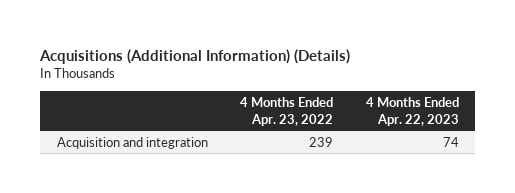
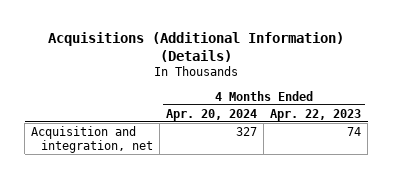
[240,97,334,126] 4 Months Ended Apr. 23, 2022 -> none
none -> [165,108,257,121] Apr. 20, 2024
[56,136,208,149] Acquisition and integration -> [31,125,153,153] Acquisition and integration, net

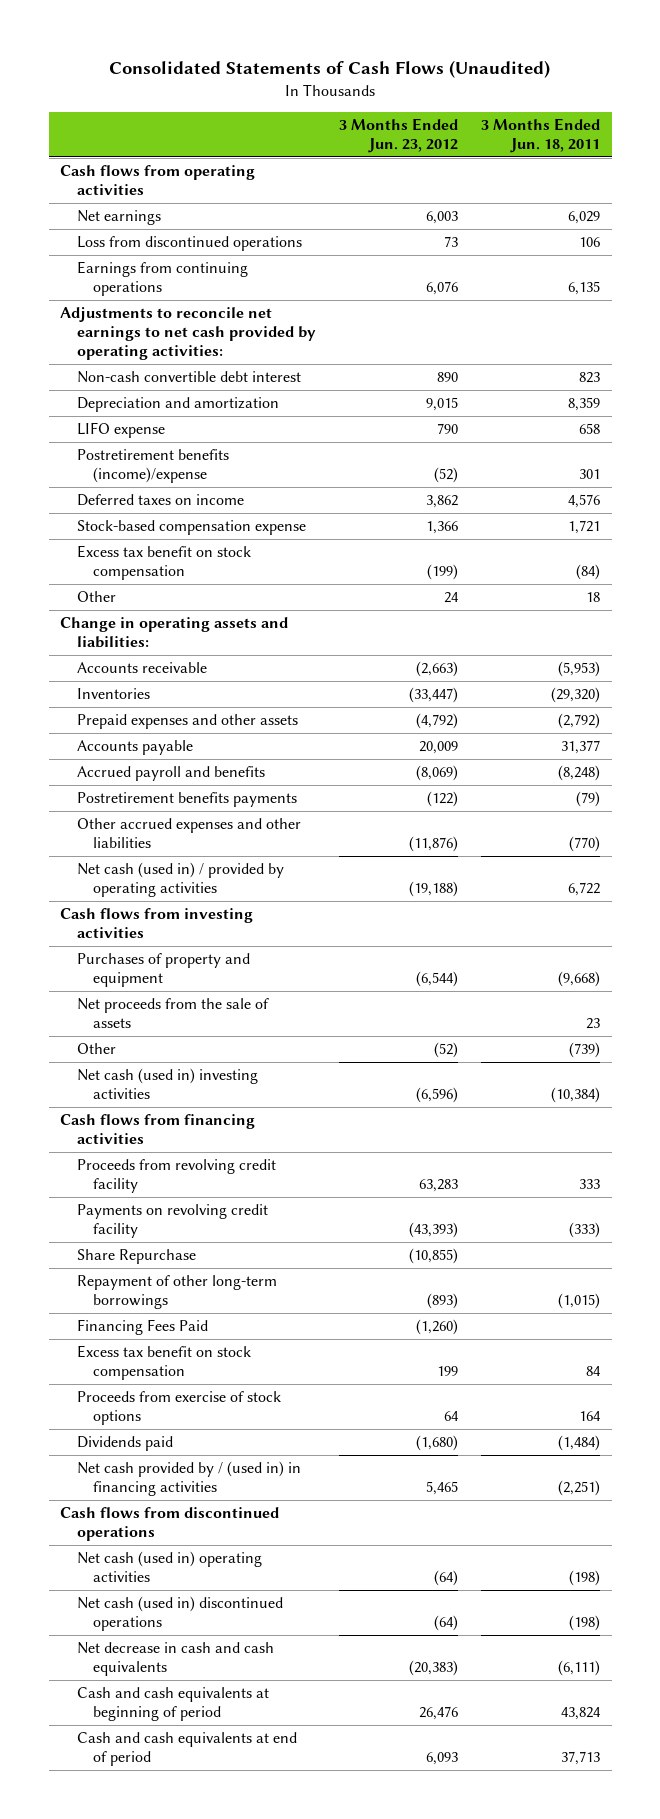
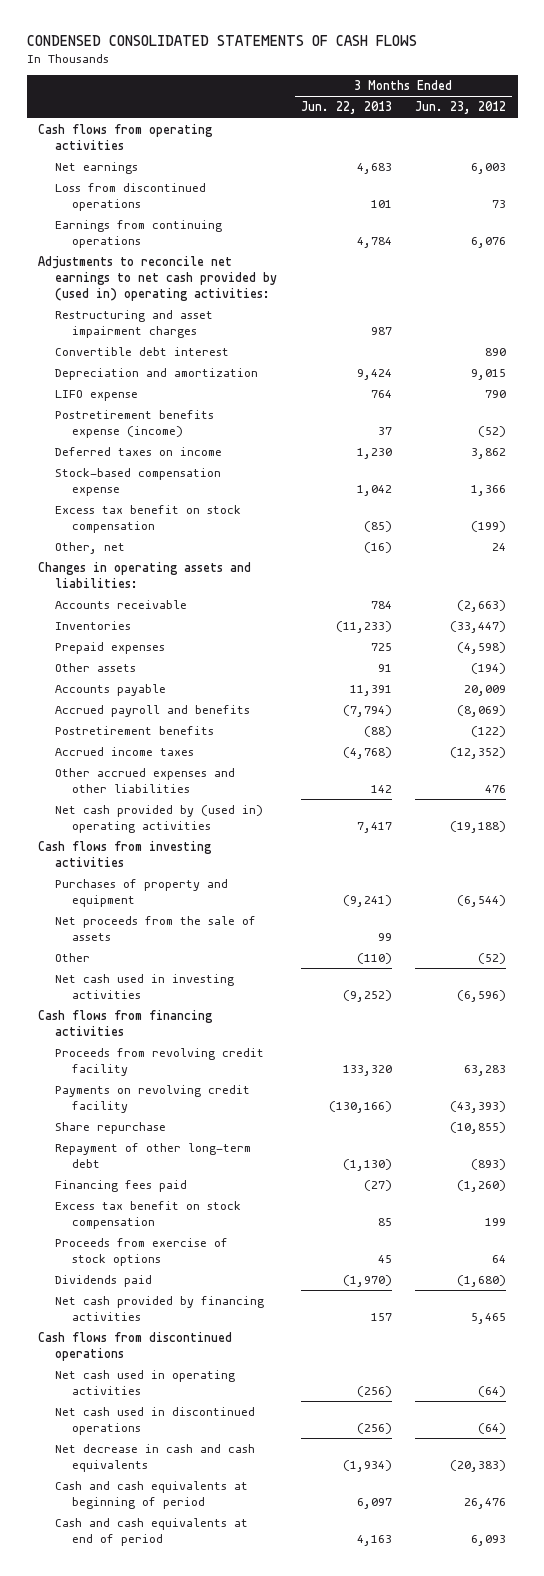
[109,59,551,78] Consolidated Statements of Cash Flows (Unaudited) -> [26,35,417,47] CONDENSED CONSOLIDATED STATEMENTS OF CASH FLOWS
[480,118,600,153] 3 Months Ended Jun. 18, 2011 -> none
none -> [300,101,392,115] Jun. 22, 2013
[60,307,316,361] Adjustments to reconcile net earnings to net cash provided by operating activities: -> [38,255,278,301] Adjustments to reconcile net earnings to net cash provided by (used in) operating activities:
none -> [55,309,214,338] Restructuring and asset impairment charges
[76,371,301,384] Non-cash convertible debt interest -> [55,346,230,356] Convertible debt interest
[76,449,229,484] Postretirement benefits (income)/expense -> [55,409,215,438] Postretirement benefits expense (income)
[76,591,116,603] Other -> [55,541,126,554] Other, net
[60,617,289,649] Change in operating assets and liabilities: -> [38,561,252,588] Changes in operating assets and liabilities:
[76,714,298,730] Prepaid expenses and other assets -> none
none -> [55,641,166,654] Prepaid expenses
none -> [55,662,137,672] Other assets
[76,792,297,808] Postretirement benefits payments -> [55,725,215,735] Postretirement benefits
none -> [55,746,195,756] Accrued income taxes
[408,836,458,853] (11,876) -> [484,784,506,793] 476
[76,862,284,898] Net cash (used in) / provided by operating activities -> [55,804,264,833] Net cash provided by (used in) operating activities
[76,1068,258,1100] Net cash (used in) investing activities -> [55,973,235,999] Net cash used in investing activities
[76,1249,196,1265] Share Repurchase -> [55,1121,167,1134] Share repurchase
[76,1275,277,1310] Repayment of other long-term borrowings -> [55,1142,252,1168] Repayment of other long-term debt
[76,1319,208,1336] Financing Fees Paid -> [55,1179,188,1192] Financing fees paid
[76,1461,301,1497] Net cash provided by / (used in) in financing activities -> [55,1295,265,1321] Net cash provided by financing activities
[76,1551,262,1583] Net cash (used in) operating activities -> [55,1369,236,1395] Net cash used in operating activities
[76,1596,283,1632] Net cash (used in) discontinued operations -> [55,1406,256,1435] Net cash used in discontinued operations

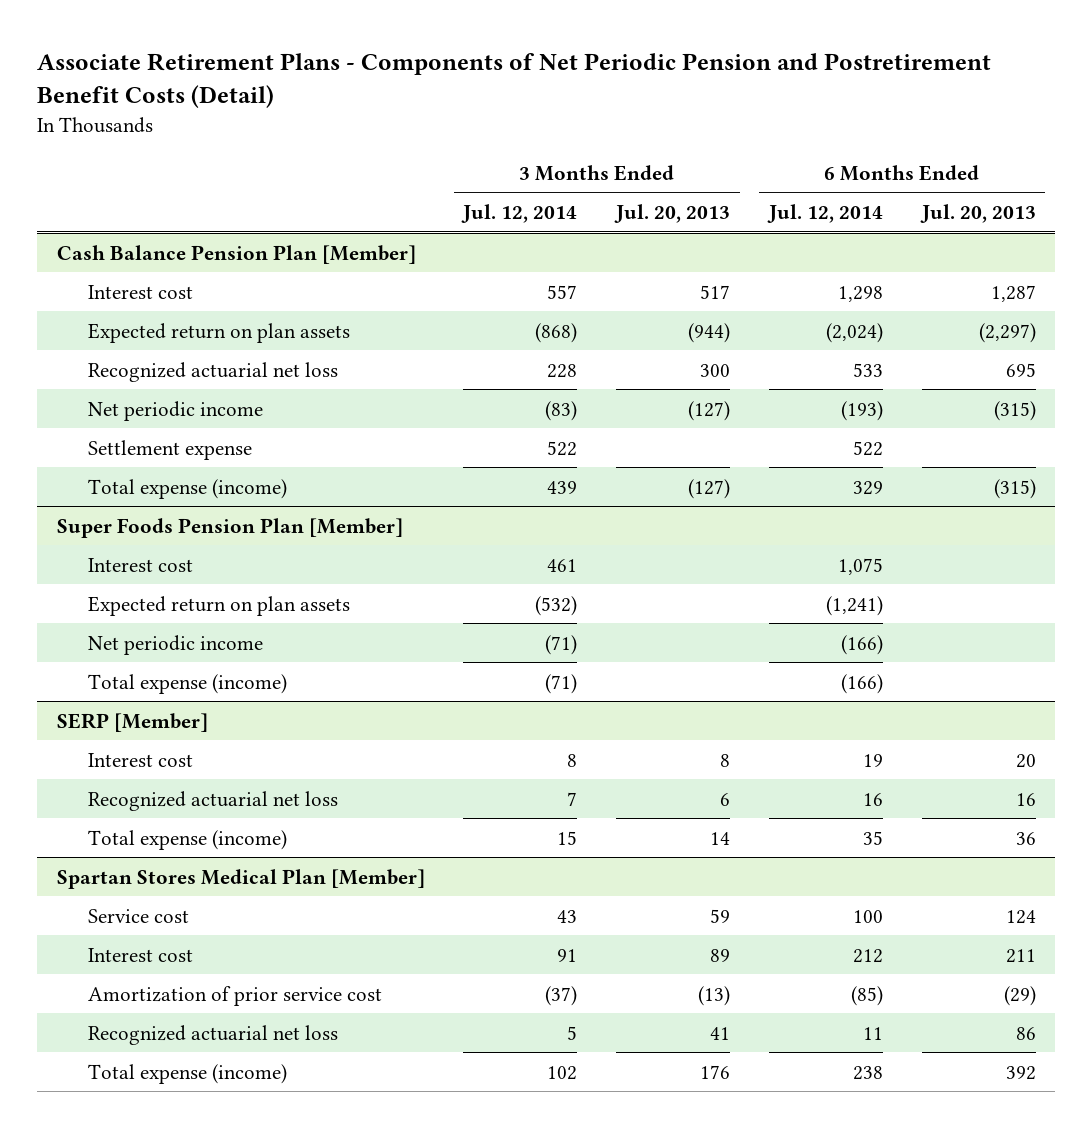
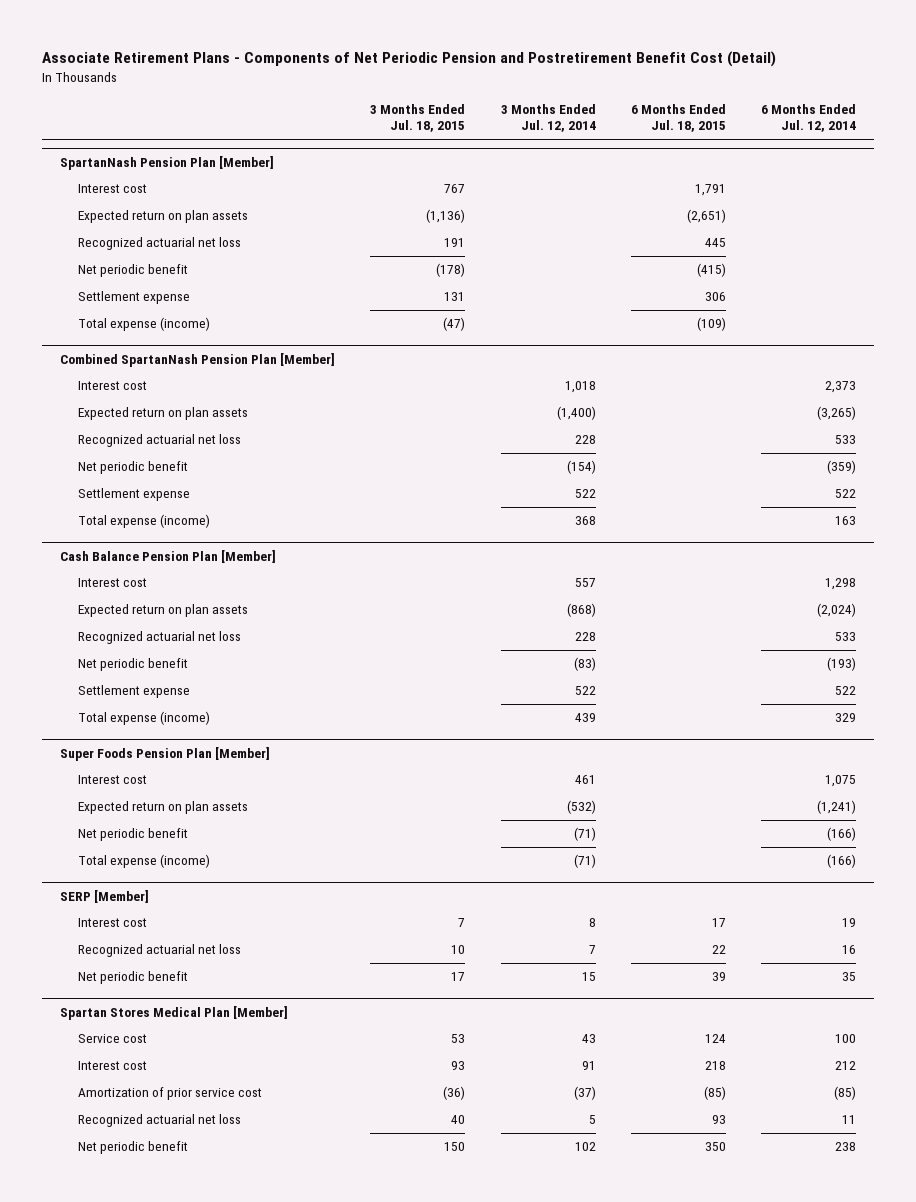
[37,53,992,109] Associate Retirement Plans - Components of Net Periodic Pension and Postretirement Benefit Costs (Detail) -> [42,51,777,68] Associate Retirement Plans - Components of Net Periodic Pension and Postretirement Benefit Cost (Detail)
[614,204,731,224] Jul. 20, 2013 -> none
[919,204,1036,224] Jul. 20, 2013 -> none
none -> [370,103,466,133] 3 Months Ended Jul. 18, 2015
none -> [630,103,726,133] 6 Months Ended Jul. 18, 2015
none -> [59,155,274,170] SpartanNash Pension Plan [Member]
none -> [78,184,148,194] Interest cost
none -> [78,210,249,224] Expected return on plan assets
none -> [78,237,242,251] Recognized actuarial net loss
none -> [78,264,189,278] Net periodic benefit
none -> [78,291,191,305] Settlement expense
none -> [78,317,211,332] Total expense (income)
none -> [59,352,335,367] Combined SpartanNash Pension Plan [Member]
none -> [78,381,148,391] Interest cost
none -> [78,407,249,421] Expected return on plan assets
none -> [78,434,242,448] Recognized actuarial net loss
none -> [78,461,189,475] Net periodic benefit
none -> [78,488,191,502] Settlement expense
none -> [78,514,211,529] Total expense (income)
[87,400,263,421] Net periodic income -> [78,658,189,672] Net periodic benefit
[87,634,263,655] Net periodic income -> [78,828,189,842] Net periodic benefit
[87,829,287,850] Total expense (income) -> [78,971,189,985] Net periodic benefit
[87,1063,287,1084] Total expense (income) -> [78,1141,189,1155] Net periodic benefit

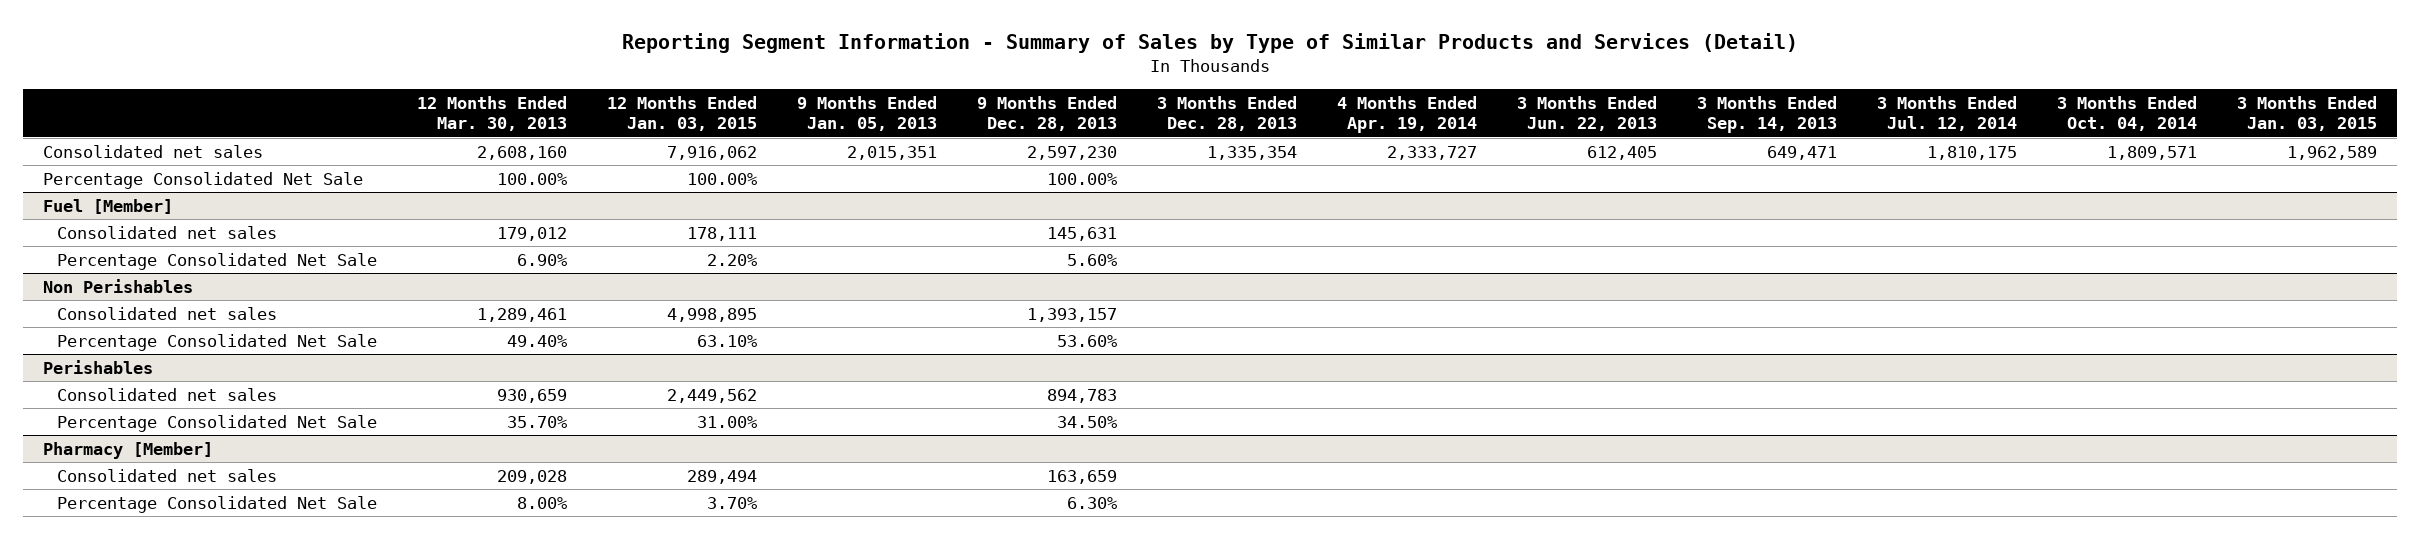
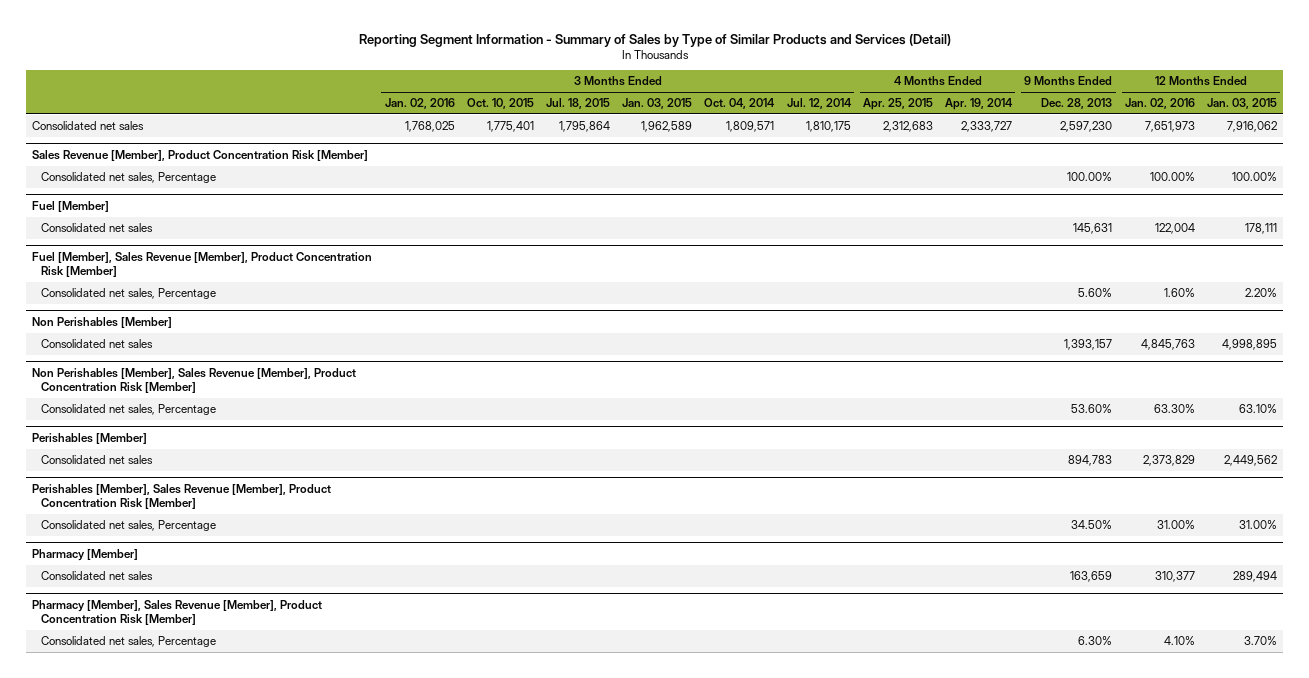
[417,95,568,132] 12 Months Ended Mar. 30, 2013 -> none
[797,95,938,132] 9 Months Ended Jan. 05, 2013 -> none
[1157,95,1298,132] 3 Months Ended Dec. 28, 2013 -> none
[1517,95,1658,132] 3 Months Ended Jun. 22, 2013 -> none
[1697,95,1838,134] 3 Months Ended Sep. 14, 2013 -> none
none -> [384,98,455,110] Jan. 02, 2016
none -> [466,98,534,110] Oct. 10, 2015
none -> [546,98,611,110] Jul. 18, 2015
none -> [862,98,933,111] Apr. 25, 2015
none -> [1124,98,1195,110] Jan. 02, 2016
none -> [32,149,369,161] Sales Revenue [Member], Product Concentration Risk [Member]
[43,171,364,189] Percentage Consolidated Net Sale -> [41,172,217,184] Consolidated net sales, Percentage
none -> [32,251,373,277] Fuel [Member], Sales Revenue [Member], Product Concentration Risk [Member]
[57,252,378,270] Percentage Consolidated Net Sale -> [41,288,217,300] Consolidated net sales, Percentage
[43,278,194,293] Non Perishables -> [32,316,173,328] Non Perishables [Member]
none -> [32,367,357,393] Non Perishables [Member], Sales Revenue [Member], Product Concentration Risk [Member]
[57,333,378,351] Percentage Consolidated Net Sale -> [41,404,217,416] Consolidated net sales, Percentage
[43,359,154,374] Perishables -> [32,432,148,444] Perishables [Member]
none -> [32,483,332,509] Perishables [Member], Sales Revenue [Member], Product Concentration Risk [Member]
[57,414,378,432] Percentage Consolidated Net Sale -> [41,520,217,532] Consolidated net sales, Percentage
none -> [32,599,323,625] Pharmacy [Member], Sales Revenue [Member], Product Concentration Risk [Member]
[57,495,378,513] Percentage Consolidated Net Sale -> [41,636,217,648] Consolidated net sales, Percentage

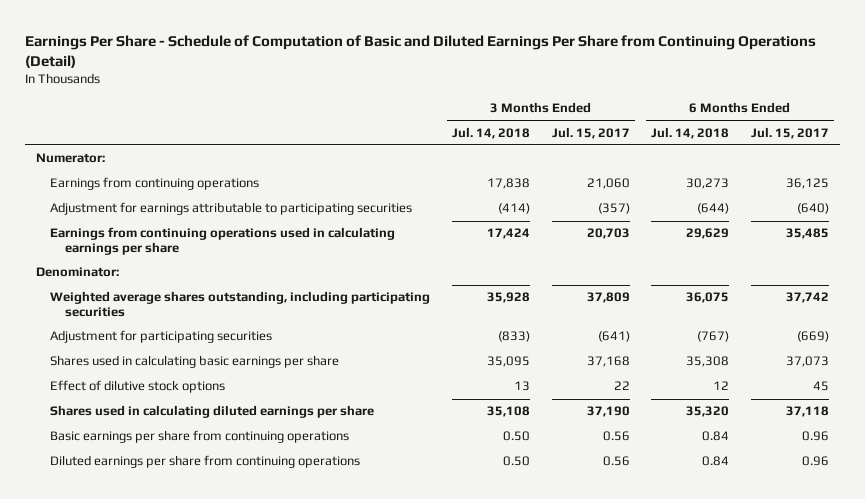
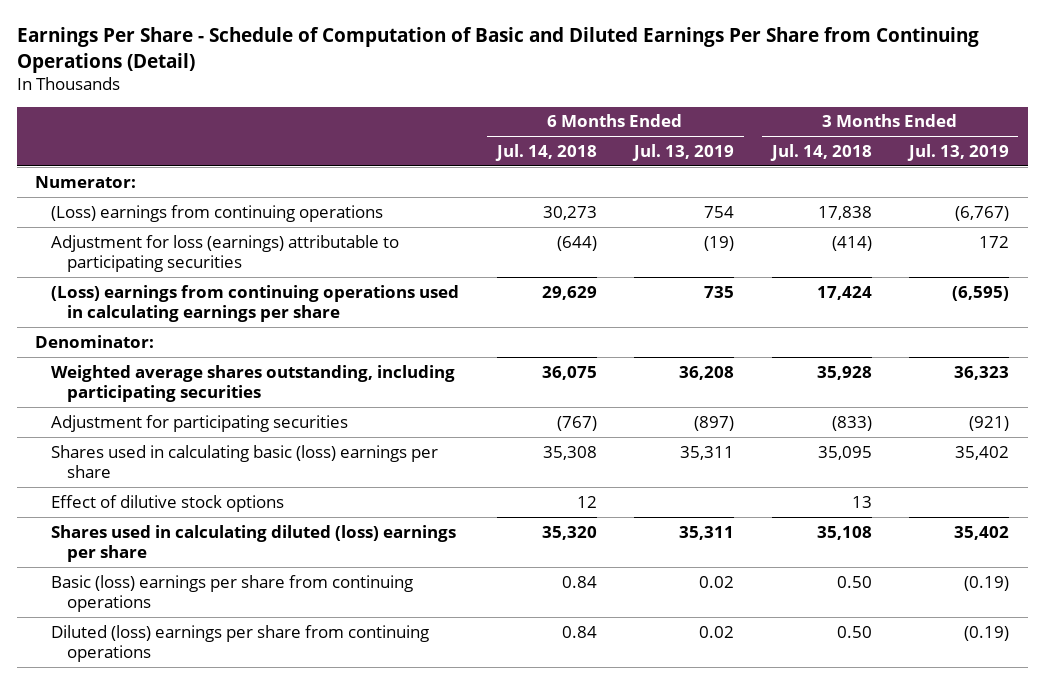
[551,126,630,139] Jul. 15, 2017 -> none
[750,126,829,139] Jul. 15, 2017 -> none
none -> [632,143,735,161] Jul. 13, 2019
none -> [907,143,1010,161] Jul. 13, 2019
[50,177,260,191] Earnings from continuing operations -> [51,204,384,222] (Loss) earnings from continuing operations
[50,202,413,216] Adjustment for earnings attributable to participating securities -> [51,234,400,272] Adjustment for loss (earnings) attributable to participating securities
[50,227,396,256] Earnings from continuing operations used in calculating earnings per share -> [51,284,460,322] (Loss) earnings from continuing operations used in calculating earnings per share
[50,355,340,369] Shares used in calculating basic earnings per share -> [51,444,439,478] Shares used in calculating basic (loss) earnings per share
[50,405,375,419] Shares used in calculating diluted earnings per share -> [51,524,457,562] Shares used in calculating diluted (loss) earnings per share
[50,430,350,444] Basic earnings per share from continuing operations -> [51,574,414,612] Basic (loss) earnings per share from continuing operations
[50,455,361,469] Diluted earnings per share from continuing operations -> [51,624,430,662] Diluted (loss) earnings per share from continuing operations

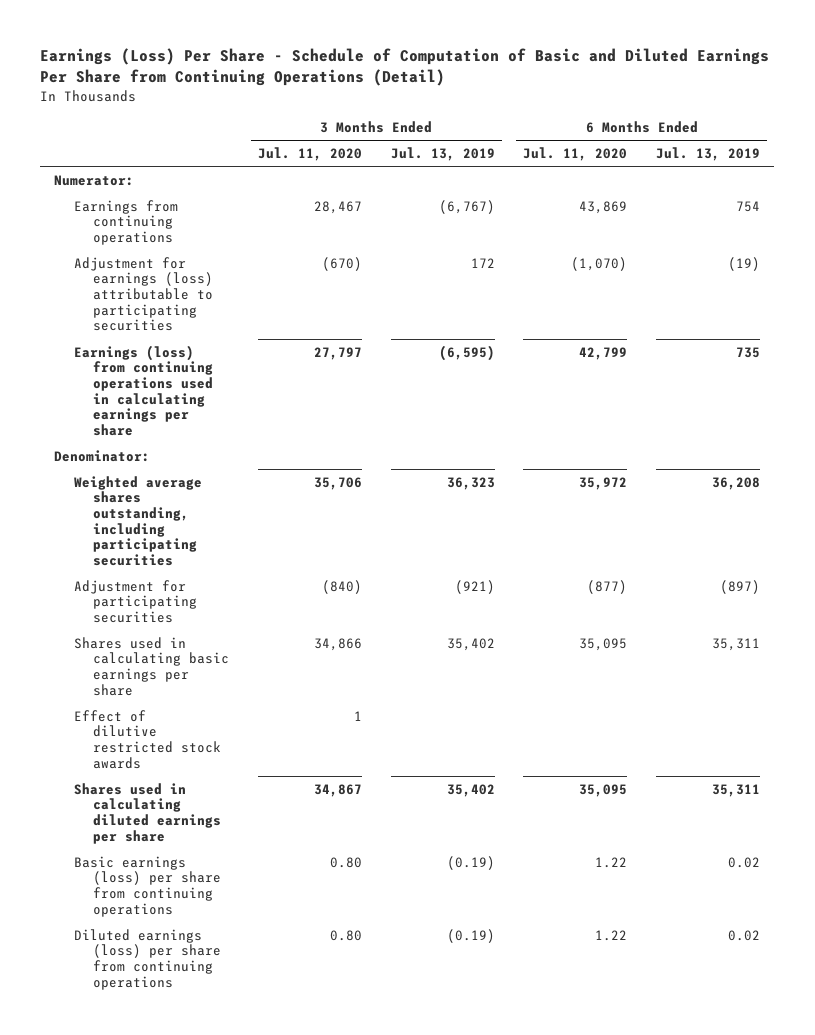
[16,27,979,73] Earnings Per Share - Schedule of Computation of Basic and Diluted Earnings Per Share from Continuing Operations (Detail) -> [40,48,770,87] Earnings (Loss) Per Share - Schedule of Computation of Basic and Diluted Earnings Per Share from Continuing Operations (Detail)
[494,143,597,161] Jul. 14, 2018 -> none
[769,143,872,161] Jul. 14, 2018 -> none
none -> [258,146,363,161] Jul. 11, 2020
none -> [523,146,628,161] Jul. 11, 2020
[51,204,384,222] (Loss) earnings from continuing operations -> [73,199,178,246] Earnings from continuing operations
[51,234,400,272] Adjustment for loss (earnings) attributable to participating securities -> [73,256,214,332] Adjustment for earnings (loss) attributable to participating securities
[51,284,460,322] (Loss) earnings from continuing operations used in calculating earnings per share -> [73,344,214,437] Earnings (loss) from continuing operations used in calculating earnings per share
[51,444,439,478] Shares used in calculating basic (loss) earnings per share -> [73,636,230,696] Shares used in calculating basic earnings per share
[51,494,285,512] Effect of dilutive stock options -> [73,709,222,769] Effect of dilutive restricted stock awards
[51,524,457,562] Shares used in calculating diluted (loss) earnings per share -> [73,782,222,844] Shares used in calculating diluted earnings per share
[51,574,414,612] Basic (loss) earnings per share from continuing operations -> [73,855,222,917] Basic earnings (loss) per share from continuing operations
[51,624,430,662] Diluted (loss) earnings per share from continuing operations -> [73,928,222,990] Diluted earnings (loss) per share from continuing operations

